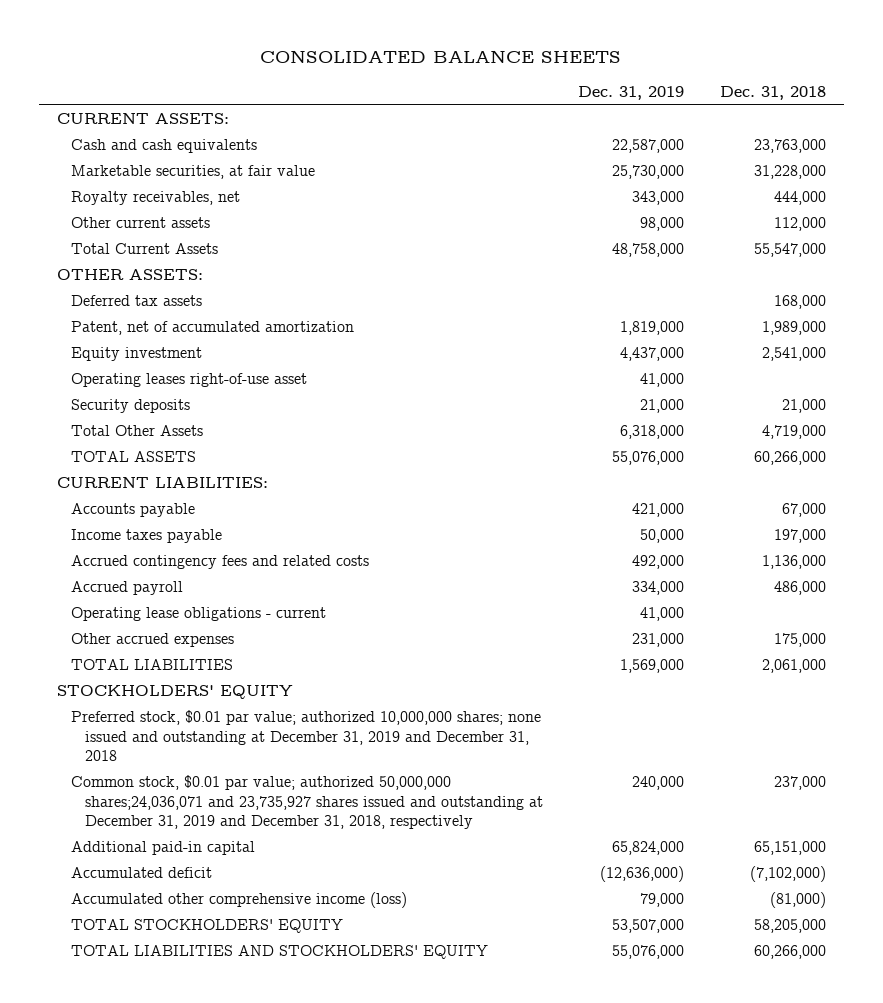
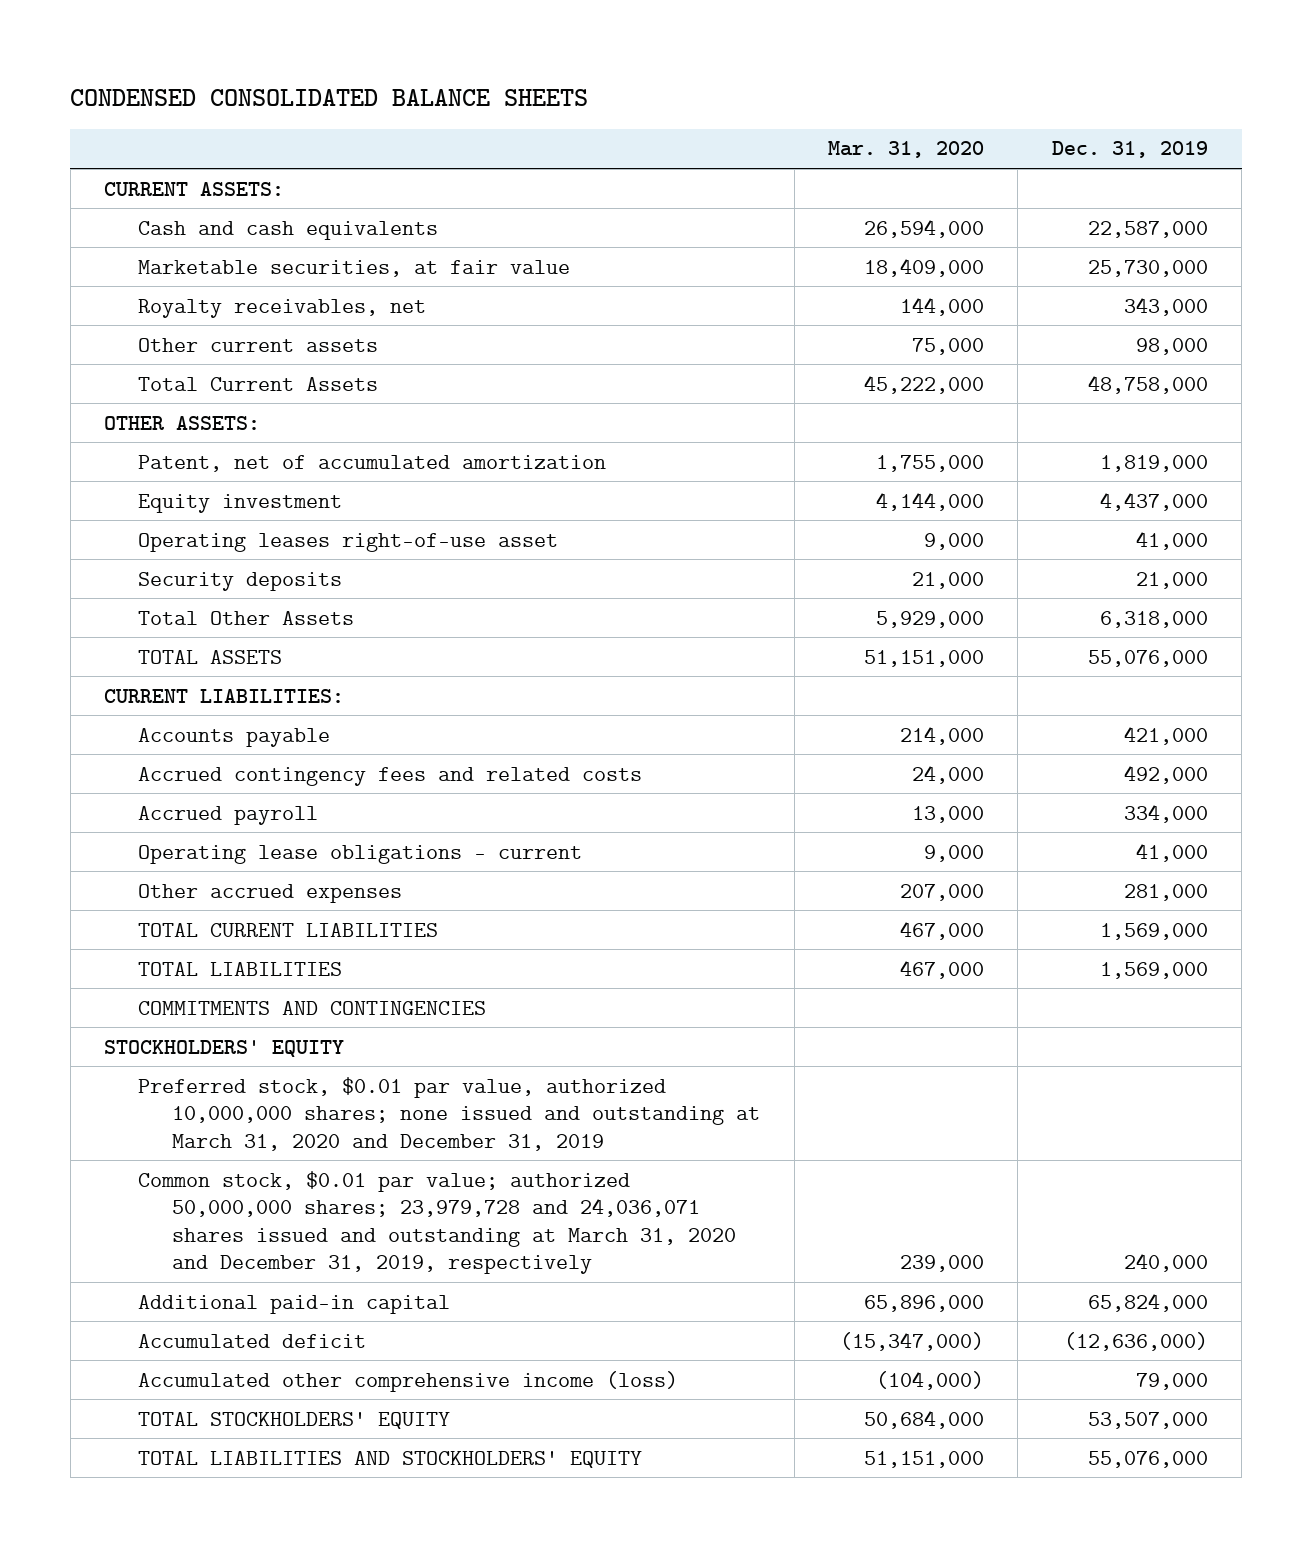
[260,50,622,64] CONSOLIDATED BALANCE SHEETS -> [70,88,589,106] CONDENSED CONSOLIDATED BALANCE SHEETS
[719,85,826,100] Dec. 31, 2018 -> none
none -> [828,141,985,159] Mar. 31, 2020
[70,295,202,307] Deferred tax assets -> none
[70,529,222,544] Income taxes payable -> none
[632,633,685,648] 231,000 -> [1123,883,1208,901] 281,000
none -> [138,922,439,937] TOTAL CURRENT LIABILITIES
none -> [138,1000,487,1015] COMMITMENTS AND CONTINGENCIES
[70,710,541,762] Preferred stock, $0.01 par value; authorized 10,000,000 shares; none issued and outstanding at December 31, 2019 and December 31, 2018 -> [138,1076,761,1151] Preferred stock, $0.01 par value, authorized 10,000,000 shares; none issued and outstanding at March 31, 2020 and December 31, 2019
[70,775,543,830] Common stock, $0.01 par value; authorized 50,000,000 shares;24,036,071 and 23,735,927 shares issued and outstanding at December 31, 2019 and December 31, 2018, respectively -> [138,1170,737,1275] Common stock, $0.01 par value; authorized 50,000,000 shares; 23,979,728 and 24,036,071 shares issued and outstanding at March 31, 2020 and December 31, 2019, respectively

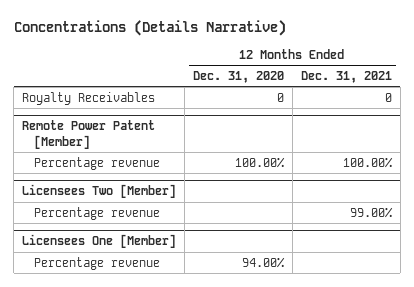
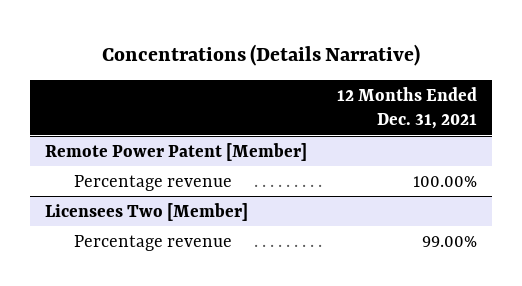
[193,71,285,84] Dec. 31, 2020 -> none
[22,91,156,105] Royalty Receivables -> none
[22,234,177,249] Licensees One [Member] -> none
[33,256,160,270] Percentage revenue -> none

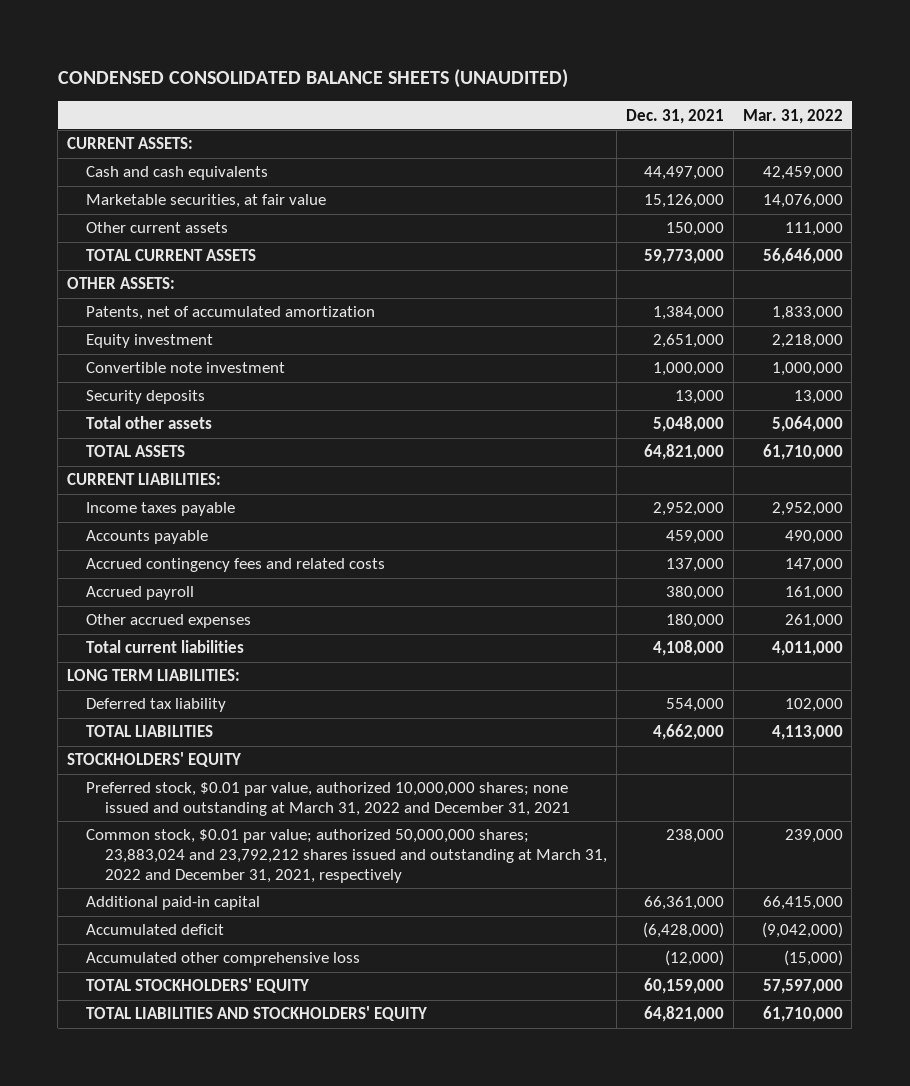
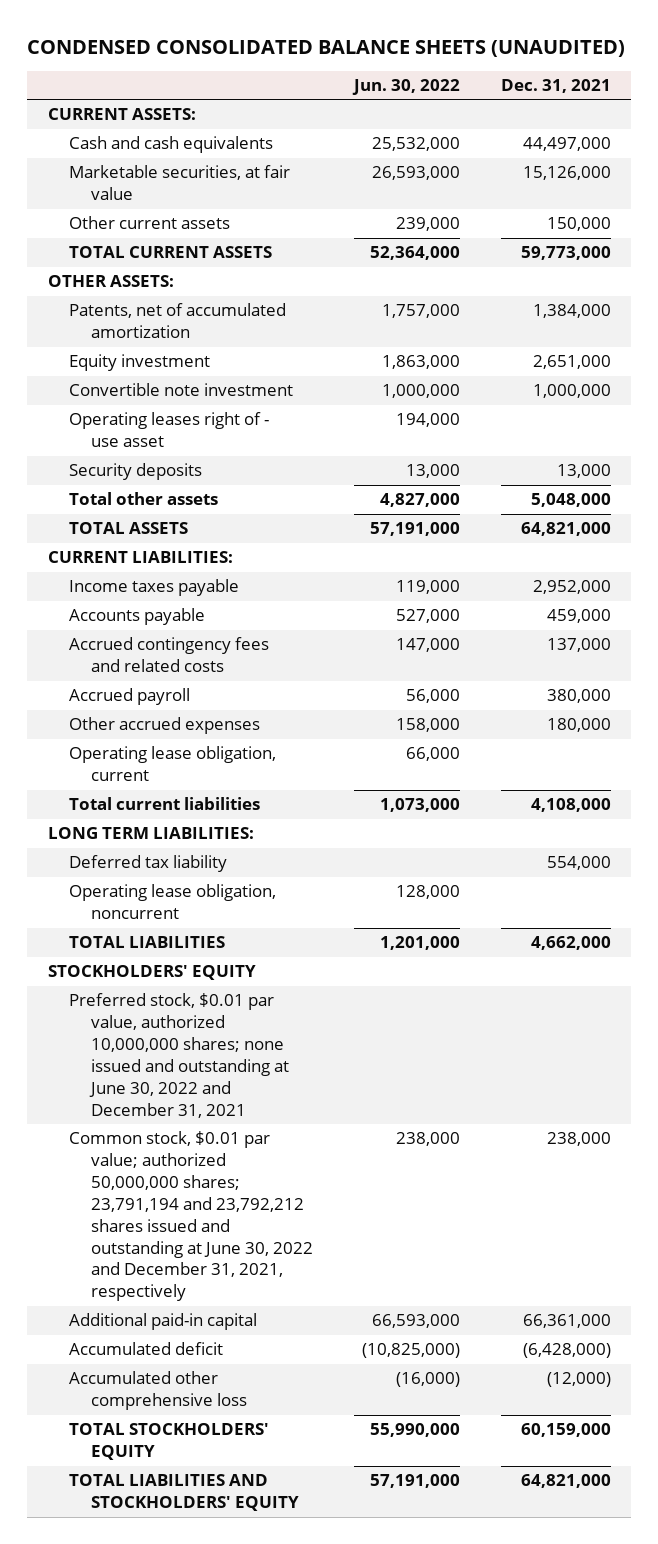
[742,108,843,124] Mar. 31, 2022 -> none
none -> [351,79,460,96] Jun. 30, 2022
none -> [69,412,270,448] Operating leases right of - use asset
none -> [69,746,277,782] Operating lease obligation, current
none -> [69,884,277,920] Operating lease obligation, noncurrent
[86,782,571,817] Preferred stock, $0.01 par value, authorized 10,000,000 shares; none issued and outstanding at March 31, 2022 and December 31, 2021 -> [69,993,289,1118] Preferred stock, $0.01 par value, authorized 10,000,000 shares; none issued and outstanding at June 30, 2022 and December 31, 2021
[86,829,608,883] Common stock, $0.01 par value; authorized 50,000,000 shares; 23,883,024 and 23,792,212 shares issued and outstanding at March 31, 2022 and December 31, 2021, respectively -> [69,1131,313,1302] Common stock, $0.01 par value; authorized 50,000,000 shares; 23,791,194 and 23,792,212 shares issued and outstanding at June 30, 2022 and December 31, 2021, respectively

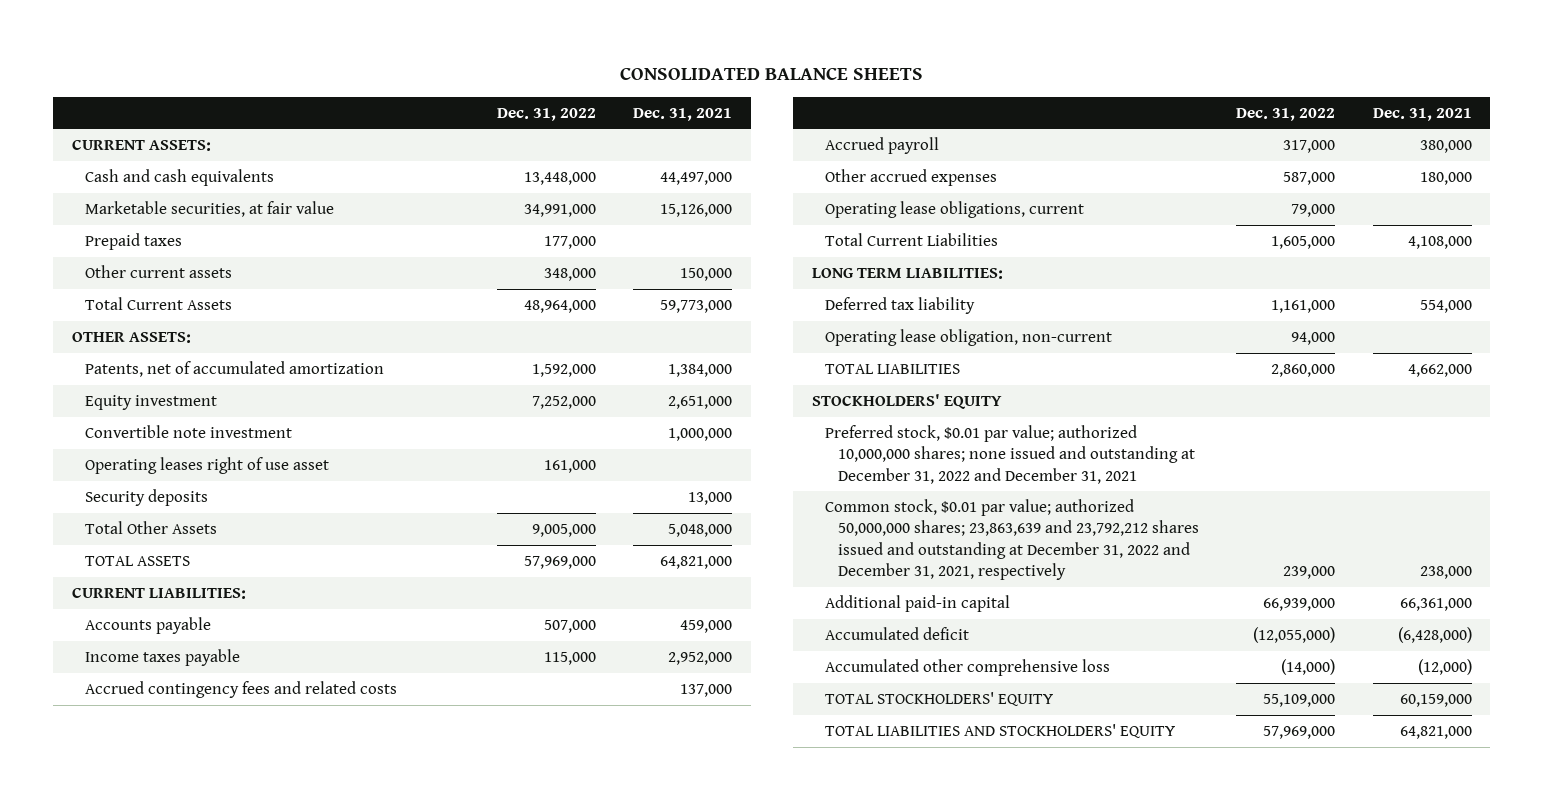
[27,39,626,57] CONDENSED CONSOLIDATED BALANCE SHEETS (UNAUDITED) -> [619,66,923,80] CONSOLIDATED BALANCE SHEETS
[351,79,460,96] Jun. 30, 2022 -> none
none -> [496,107,596,121] Dec. 31, 2022
none -> [85,233,183,251] Prepaid taxes
[69,246,273,259] TOTAL CURRENT ASSETS -> [85,297,233,311] Total Current Assets
[69,412,270,448] Operating leases right of - use asset -> [85,457,330,475] Operating leases right of use asset
[69,492,219,506] Total other assets -> [85,521,218,535] Total Other Assets
[69,579,240,597] Income taxes payable -> [85,649,241,667] Income taxes payable
[69,746,277,782] Operating lease obligation, current -> [824,201,1084,219] Operating lease obligations, current
[69,797,261,811] Total current liabilities -> [824,233,998,247] Total Current Liabilities
[69,884,277,920] Operating lease obligation, noncurrent -> [824,329,1112,347] Operating lease obligation, non-current
[69,993,289,1118] Preferred stock, $0.01 par value, authorized 10,000,000 shares; none issued and outstanding at June 30, 2022 and December 31, 2021 -> [824,425,1195,484] Preferred stock, $0.01 par value; authorized 10,000,000 shares; none issued and outstanding at December 31, 2022 and December 31, 2021
[69,1131,313,1302] Common stock, $0.01 par value; authorized 50,000,000 shares; 23,791,194 and 23,792,212 shares issued and outstanding at June 30, 2022 and December 31, 2021, respectively -> [824,499,1199,581] Common stock, $0.01 par value; authorized 50,000,000 shares; 23,863,639 and 23,792,212 shares issued and outstanding at December 31, 2022 and December 31, 2021, respectively

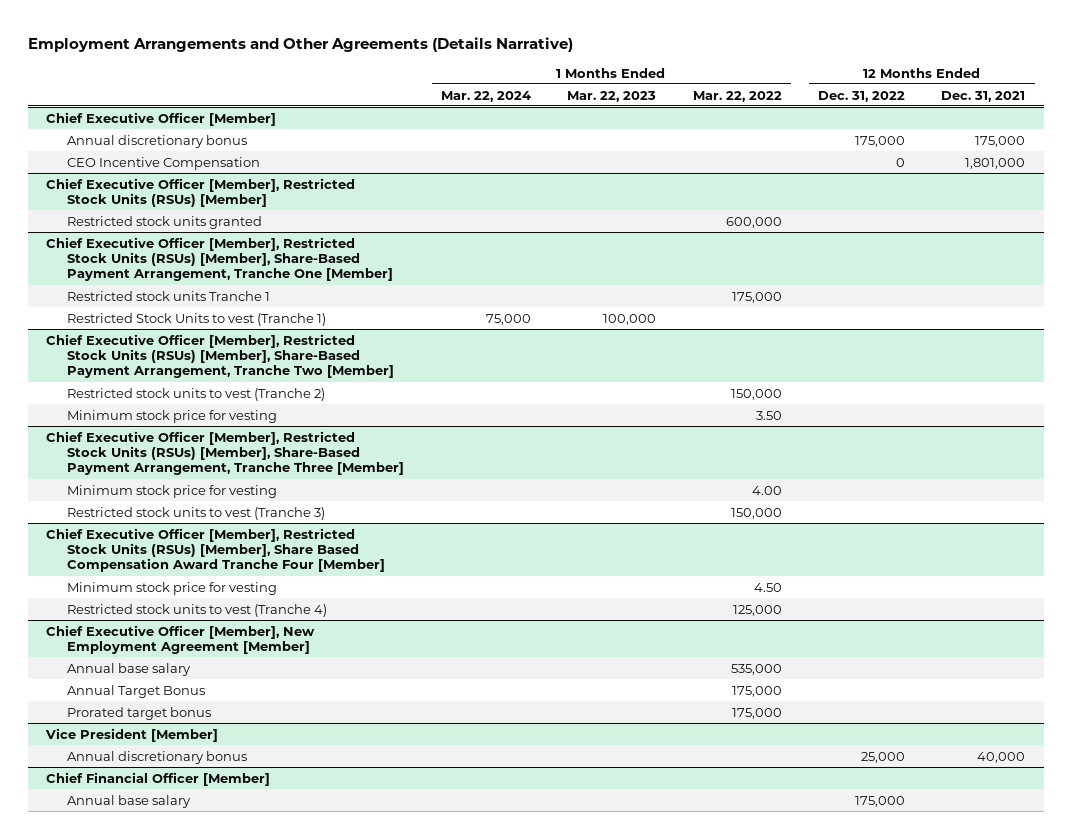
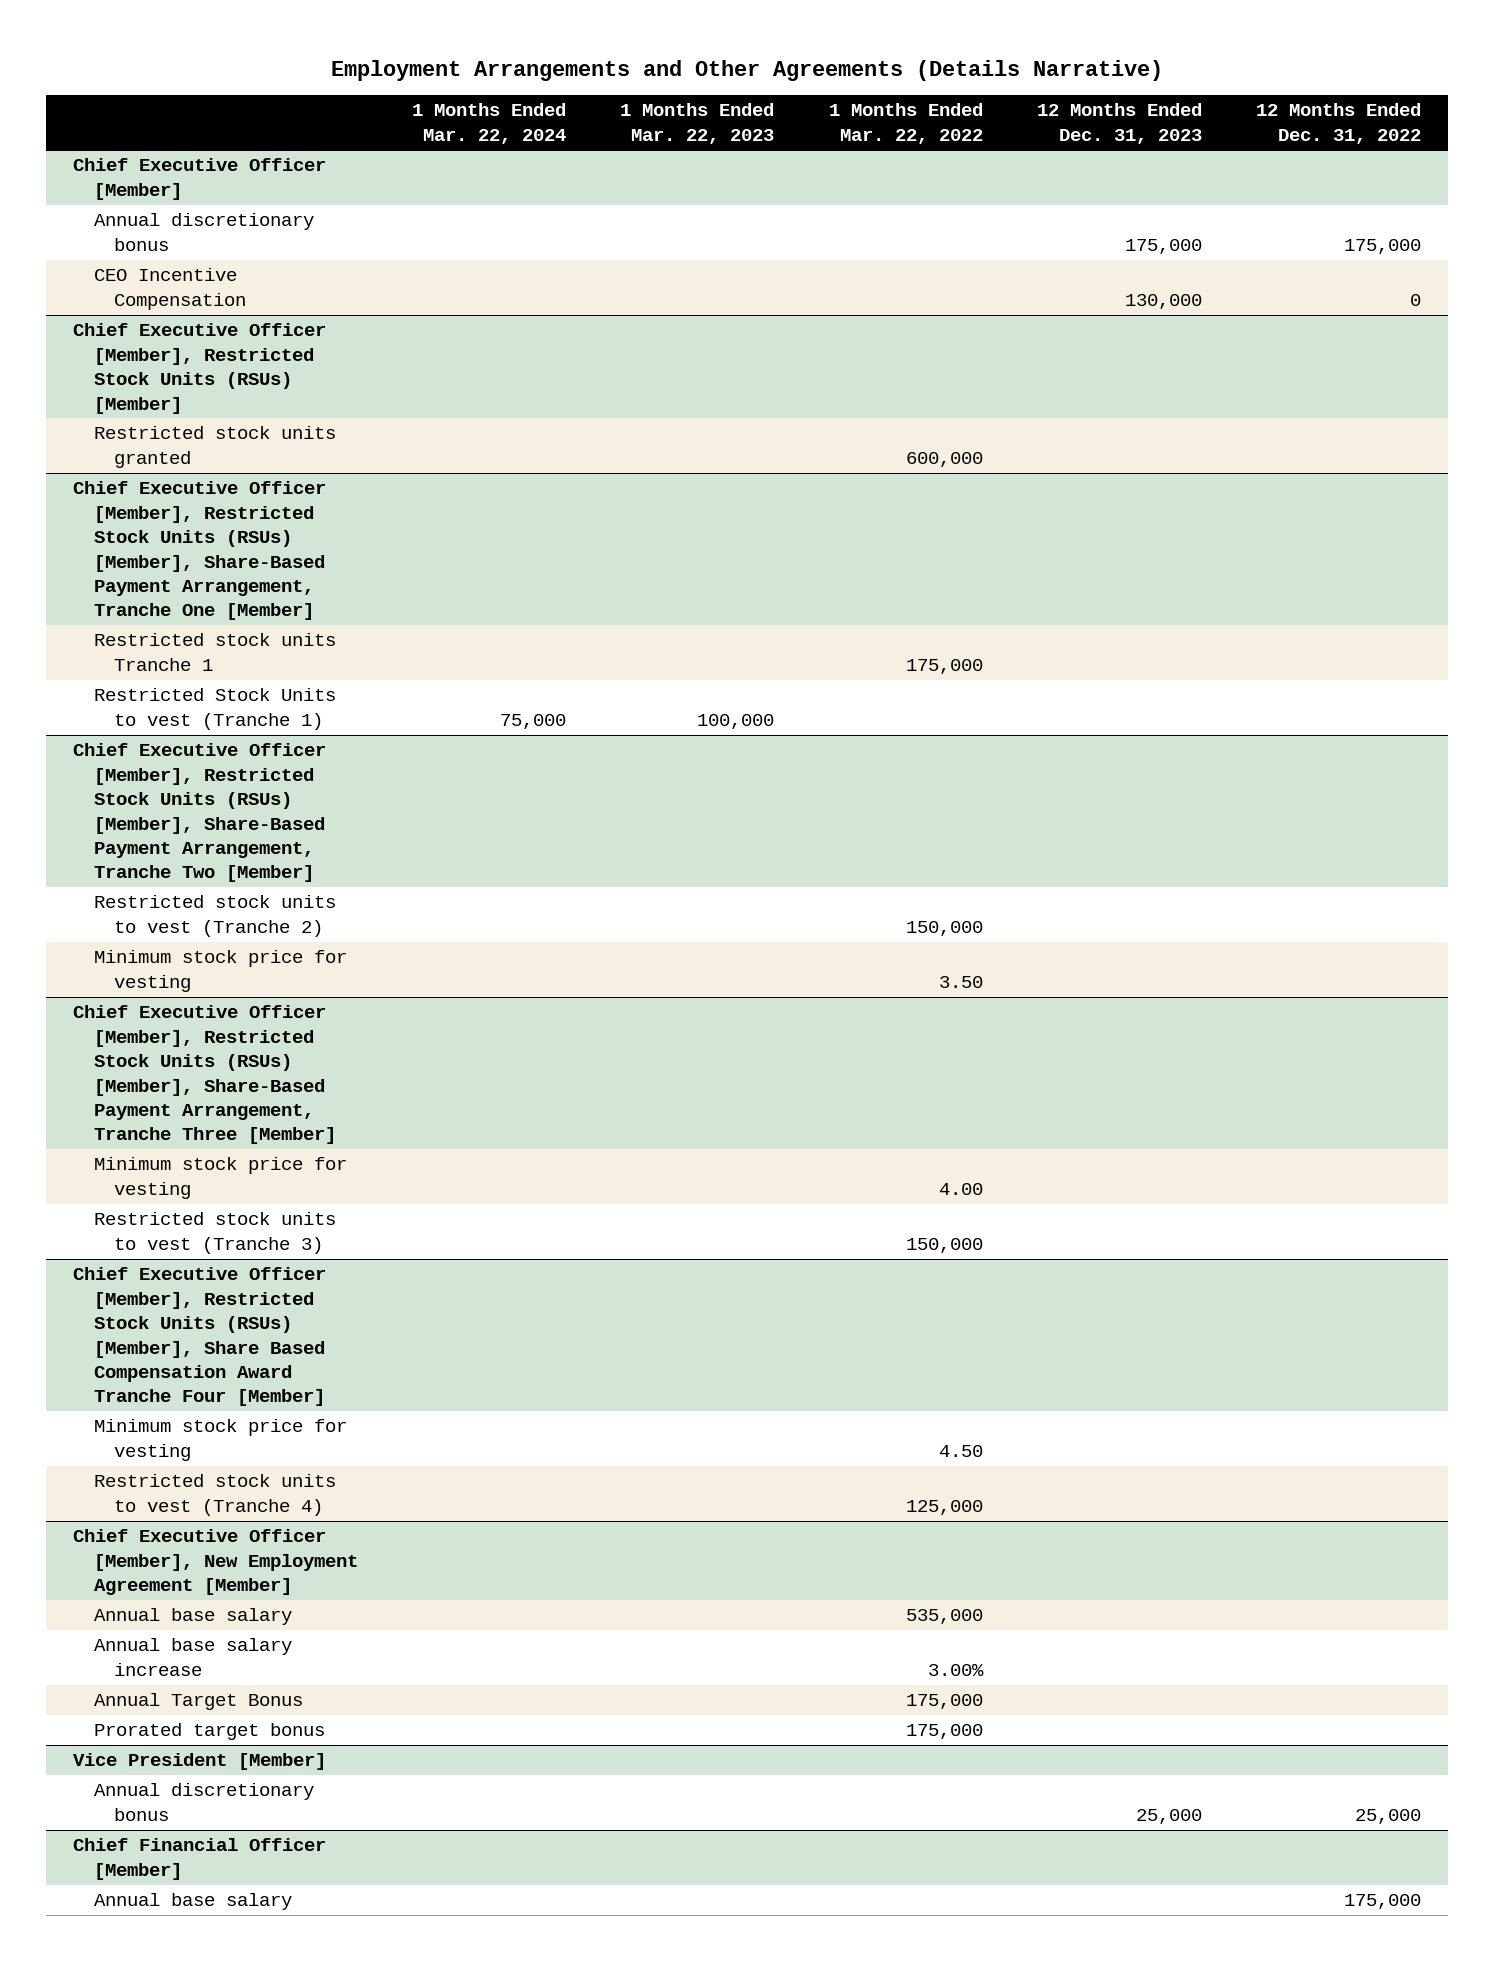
[941,90,1026,102] Dec. 31, 2021 -> none
none -> [1036,103,1202,144] 12 Months Ended Dec. 31, 2023
none -> [93,1638,292,1676] Annual base salary increase

